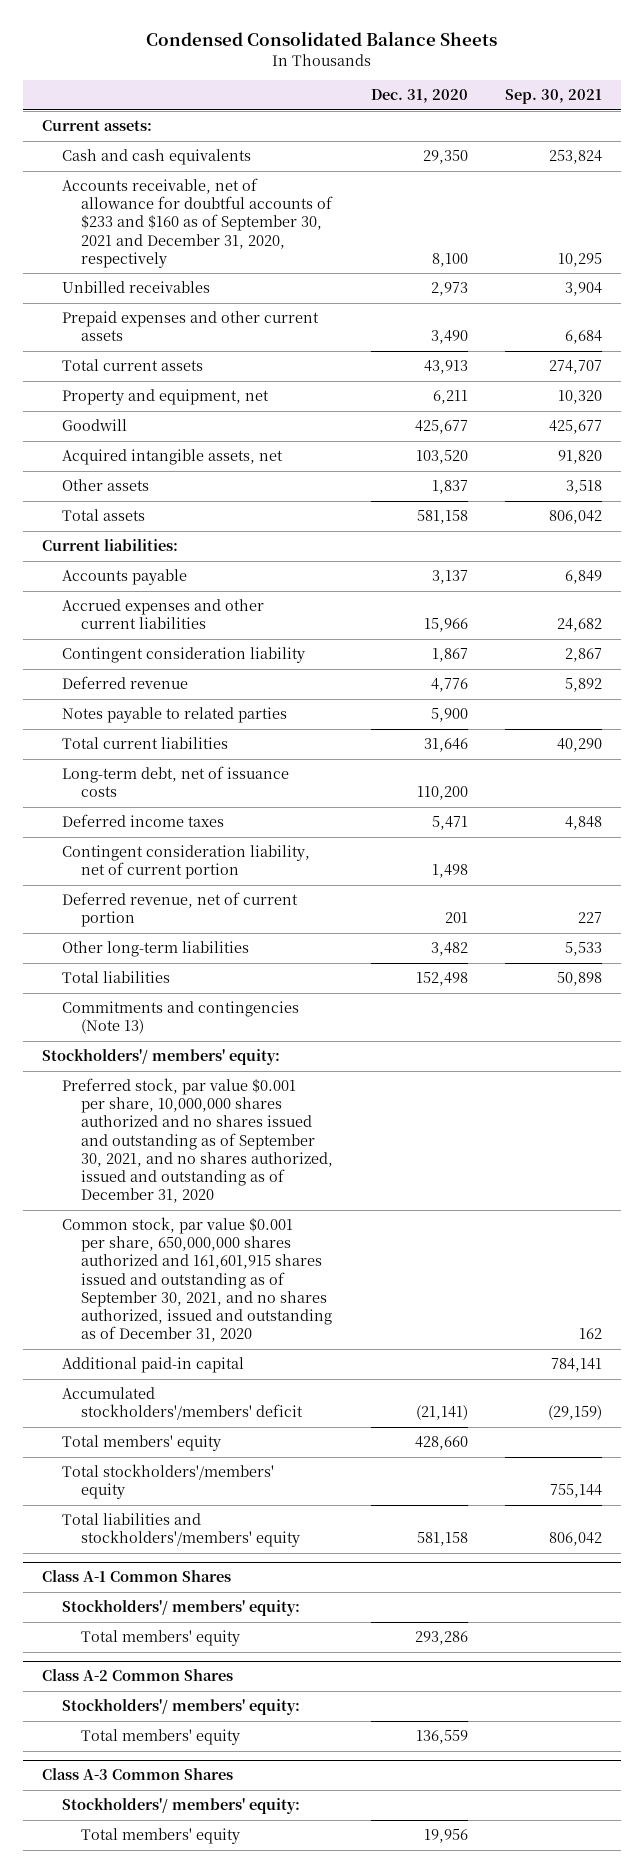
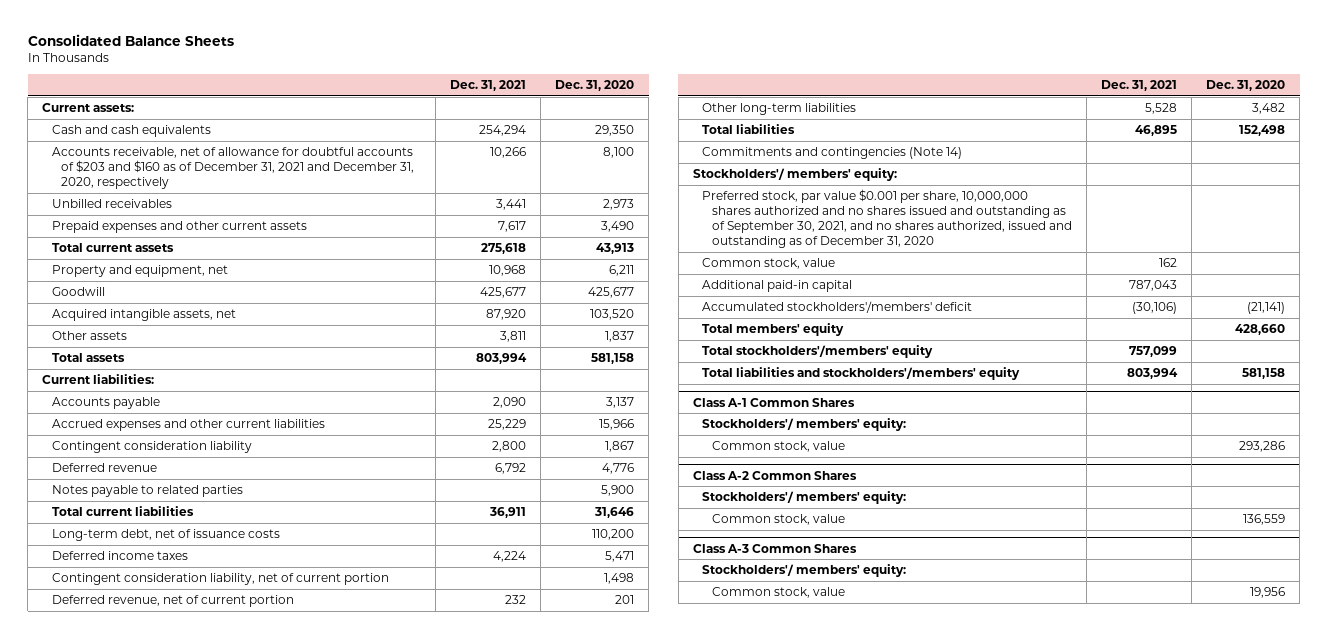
[146,30,498,46] Condensed Consolidated Balance Sheets -> [27,34,234,47] Consolidated Balance Sheets
[505,89,603,105] Sep. 30, 2021 -> none
none -> [450,79,527,91] Dec. 31, 2021
[61,178,334,268] Accounts receivable, net of allowance for doubtful accounts of $233 and $160 as of September 30, 2021 and December 31, 2020, respectively -> [51,147,415,189] Accounts receivable, net of allowance for doubtful accounts of $203 and $160 as of December 31, 2021 and December 31, 2020, respectively
[61,1001,299,1035] Commitments and contingencies (Note 13) -> [702,147,963,160] Commitments and contingencies (Note 14)
[61,1217,333,1343] Common stock, par value $0.001 per share, 650,000,000 shares authorized and 161,601,915 shares issued and outstanding as of September 30, 2021, and no shares authorized, issued and outstanding as of December 31, 2020 -> [702,258,836,270] Common stock, value
[81,1630,241,1647] Total members' equity -> [711,441,845,453] Common stock, value
[81,1729,241,1746] Total members' equity -> [711,514,845,526] Common stock, value
[81,1828,241,1845] Total members' equity -> [711,587,845,599] Common stock, value

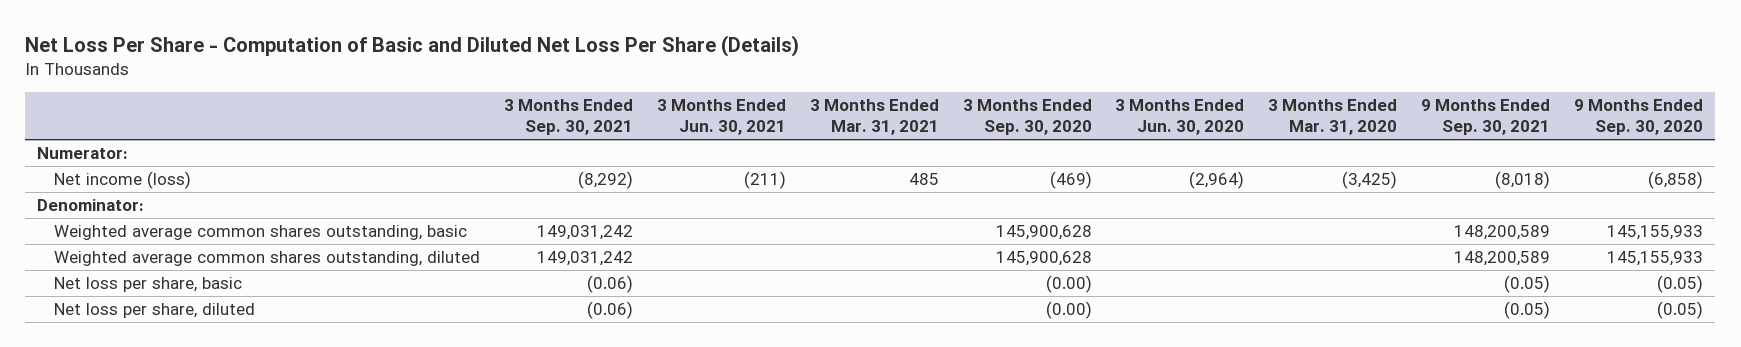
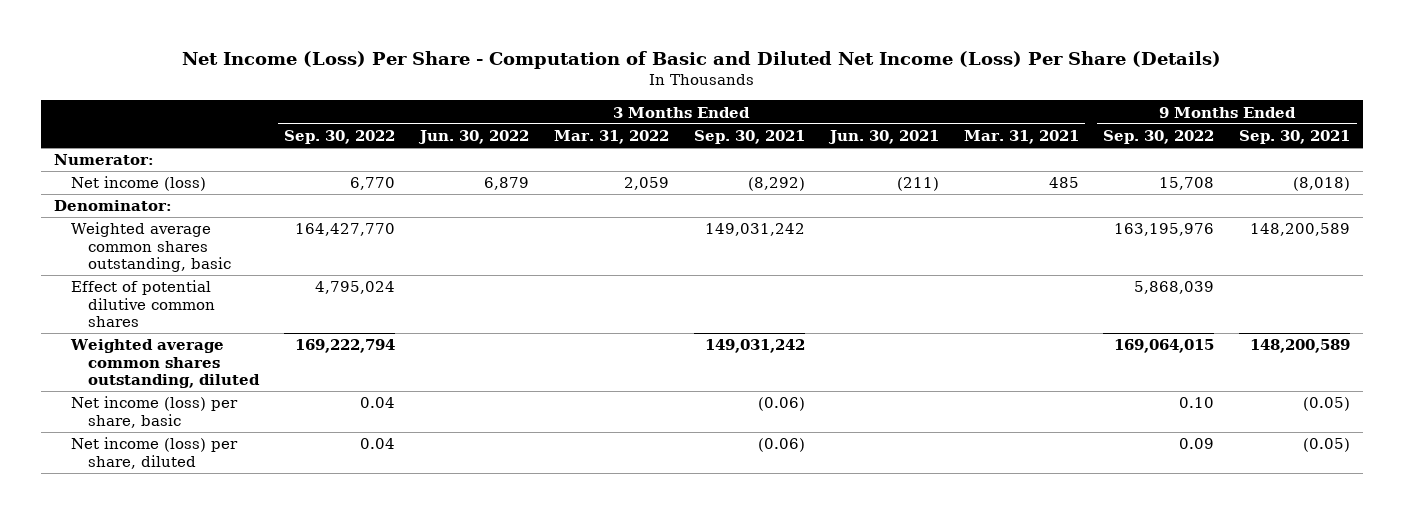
[25,34,800,57] Net Loss Per Share - Computation of Basic and Diluted Net Loss Per Share (Details) -> [182,50,1222,69] Net Income (Loss) Per Share - Computation of Basic and Diluted Net Income (Loss) Per Share (Details)
[962,99,1092,136] 3 Months Ended Sep. 30, 2020 -> none
[1115,99,1245,136] 3 Months Ended Jun. 30, 2020 -> none
[1268,99,1398,136] 3 Months Ended Mar. 31, 2020 -> none
[1574,99,1704,136] 9 Months Ended Sep. 30, 2020 -> none
none -> [283,129,395,144] Sep. 30, 2022
none -> [417,129,529,144] Jun. 30, 2022
none -> [553,129,669,144] Mar. 31, 2022
none -> [1103,129,1215,144] Sep. 30, 2022
none -> [70,280,215,328] Effect of potential dilutive common shares
[53,277,242,293] Net loss per share, basic -> [70,396,238,428] Net income (loss) per share, basic
[53,303,255,319] Net loss per share, diluted -> [70,437,238,469] Net income (loss) per share, diluted

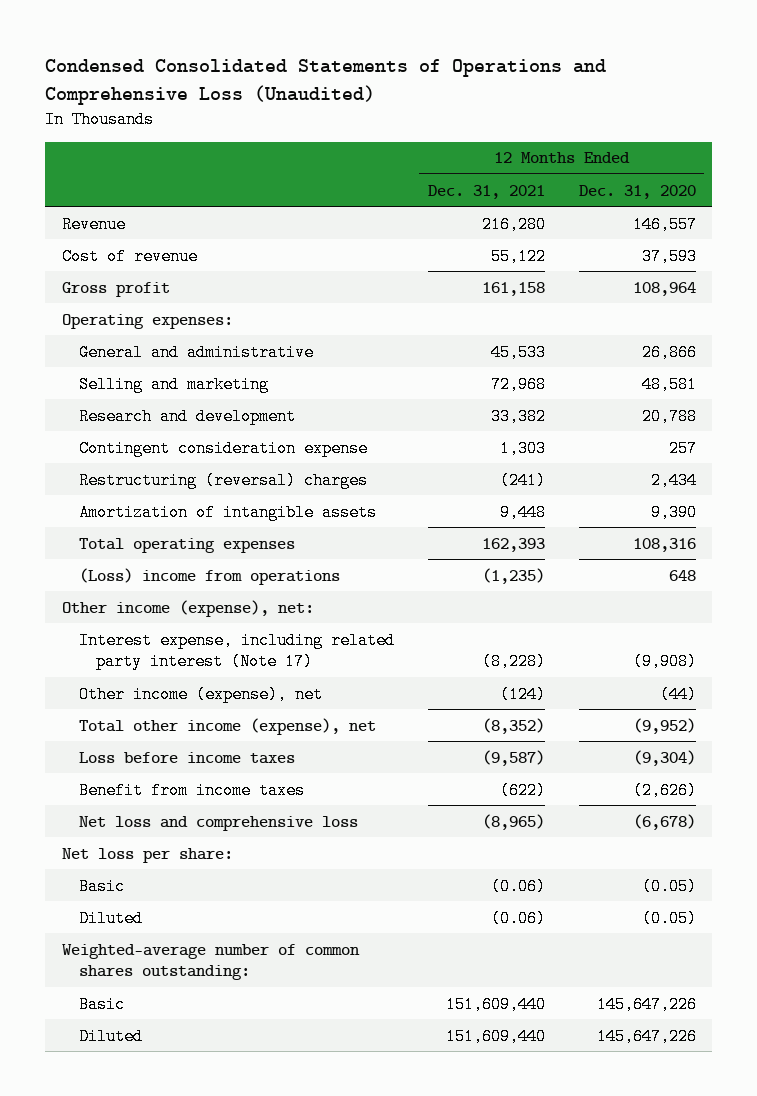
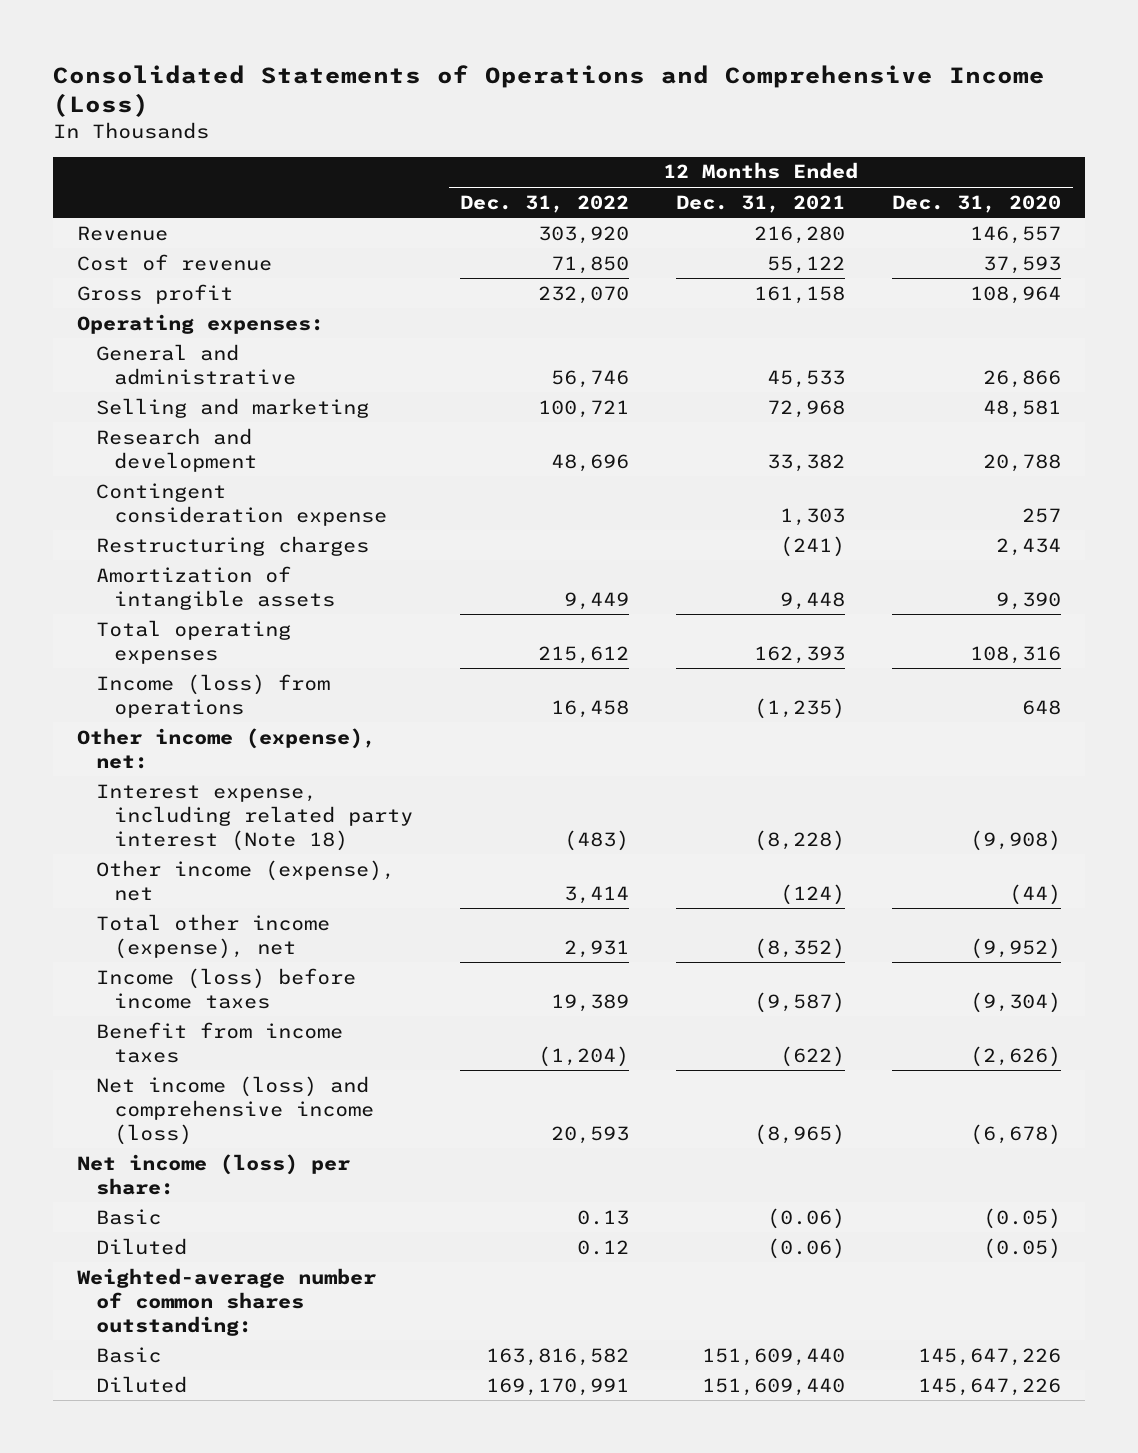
[44,59,606,105] Condensed Consolidated Statements of Operations and Comprehensive Loss (Unaudited) -> [53,64,1046,118] Consolidated Statements of Operations and Comprehensive Income (Loss)
none -> [460,194,630,213] Dec. 31, 2022
[79,471,369,489] Restructuring (reversal) charges -> [95,535,369,556] Restructuring charges
[79,567,341,585] (Loss) income from operations -> [95,673,330,718] Income (loss) from operations
[79,631,396,671] Interest expense, including related party interest (Note 17) -> [95,783,414,851] Interest expense, including related party interest (Note 18)
[79,751,296,764] Loss before income taxes -> [95,967,356,1009] Income (loss) before income taxes
[79,815,359,831] Net loss and comprehensive loss -> [95,1075,375,1145] Net income (loss) and comprehensive income (loss)
[61,847,233,863] Net loss per share: -> [76,1153,351,1195] Net income (loss) per share:

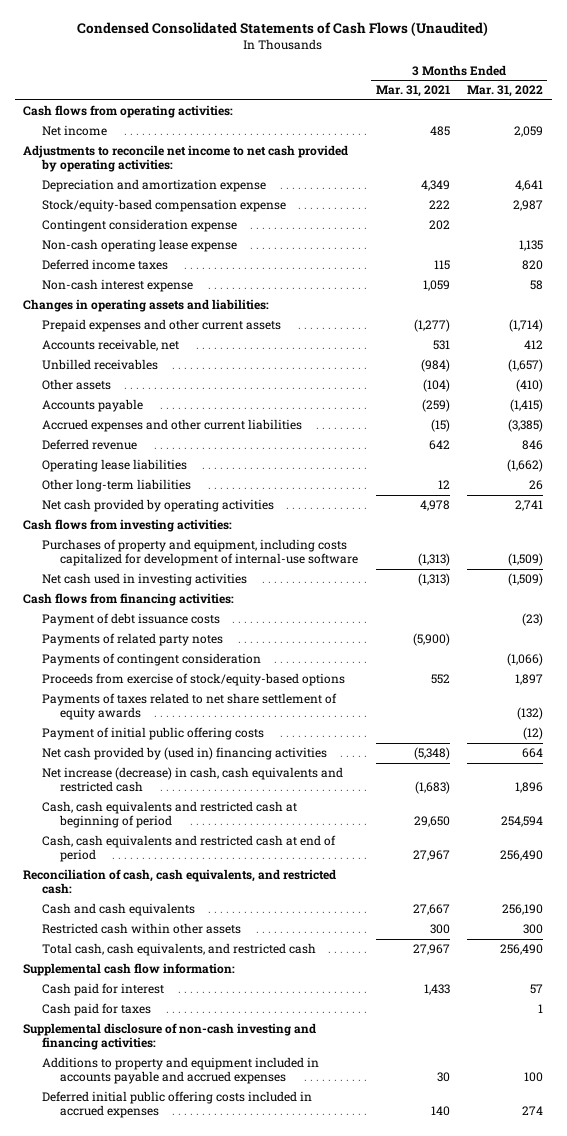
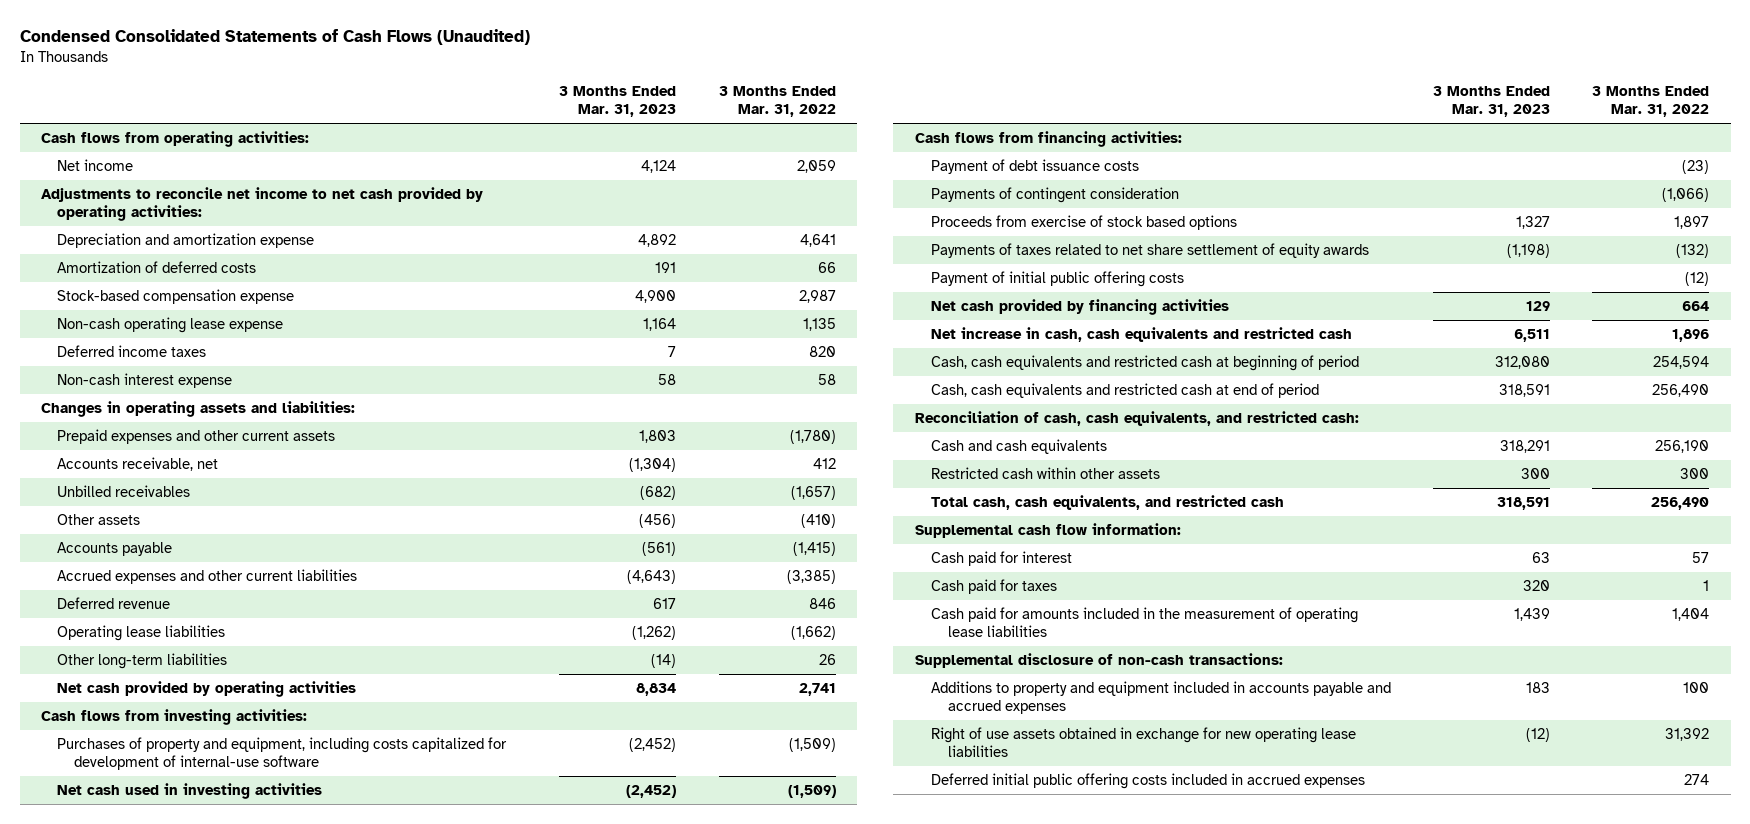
[375,85,450,98] Mar. 31, 2021 -> none
none -> [559,86,677,118] 3 Months Ended Mar. 31, 2023
[41,219,237,233] Contingent consideration expense -> none
none -> [57,261,257,274] Amortization of deferred costs
[41,199,286,213] Stock/equity-based compensation expense -> [57,289,295,305] Stock-based compensation expense
[509,319,544,333] (1,714) -> [789,430,836,445] (1,780)
[41,633,223,647] Payments of related party notes -> none
[41,673,345,687] Proceeds from exercise of stock/equity-based options -> [931,215,1238,231] Proceeds from exercise of stock based options
[41,747,327,761] Net cash provided by (used in) financing activities -> [931,299,1230,316] Net cash provided by financing activities
[41,767,343,793] Net increase (decrease) in cash, cash equivalents and restricted cash -> [931,327,1353,343] Net increase in cash, cash equivalents and restricted cash
none -> [931,607,1359,638] Cash paid for amounts included in the measurement of operating lease liabilities
[23,1023,317,1051] Supplemental disclosure of non-cash investing and financing activities: -> [914,653,1283,669] Supplemental disclosure of non-cash transactions:
none -> [931,727,1357,758] Right of use assets obtained in exchange for new operating lease liabilities

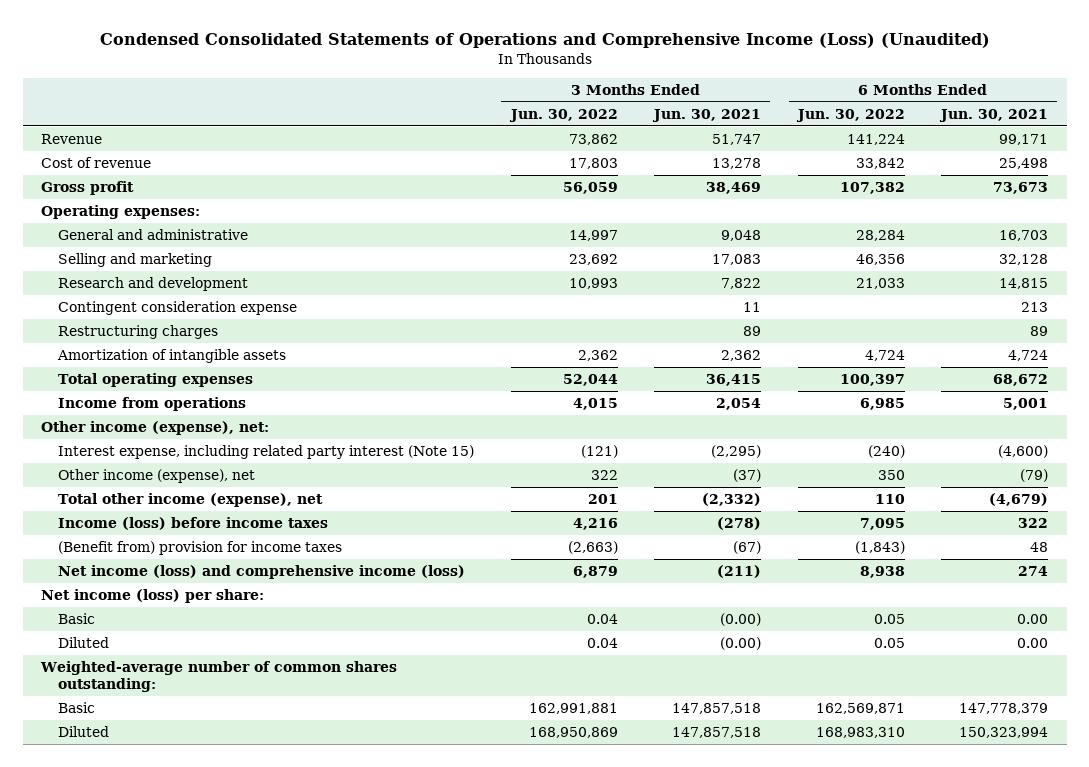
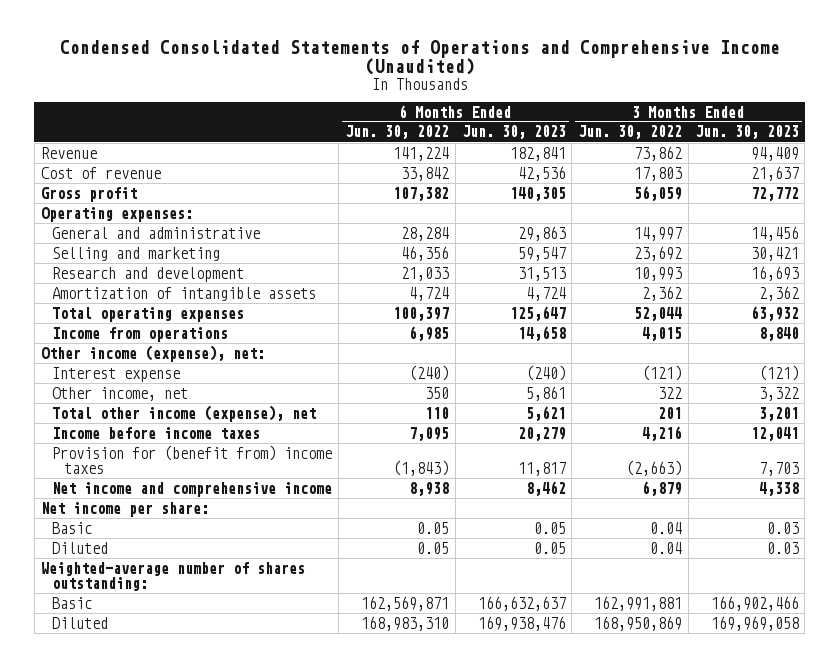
[99,32,990,48] Condensed Consolidated Statements of Operations and Comprehensive Income (Loss) (Unaudited) -> [59,39,780,76] Condensed Consolidated Statements of Operations and Comprehensive Income (Unaudited)
[652,108,762,122] Jun. 30, 2021 -> none
[939,108,1049,122] Jun. 30, 2021 -> none
none -> [461,125,566,140] Jun. 30, 2023
none -> [694,125,799,140] Jun. 30, 2023
[58,301,298,316] Contingent consideration expense -> none
[58,325,219,340] Restructuring charges -> none
[58,445,475,460] Interest expense, including related party interest (Note 15) -> [52,366,181,382] Interest expense
[58,469,256,484] Other income (expense), net -> [52,386,189,401] Other income, net
[58,517,329,531] Income (loss) before income taxes -> [52,426,261,439] Income before income taxes
[58,541,343,556] (Benefit from) provision for income taxes -> [52,444,333,474] Provision for (benefit from) income taxes
[58,565,466,580] Net income (loss) and comprehensive income (loss) -> [52,481,333,497] Net income and comprehensive income
[41,589,265,604] Net income (loss) per share: -> [40,501,209,517] Net income per share:
[40,661,398,693] Weighted-average number of common shares outstanding: -> [40,561,305,591] Weighted-average number of shares outstanding:

